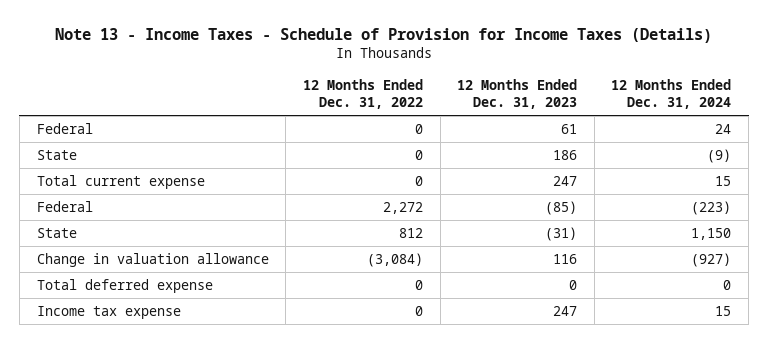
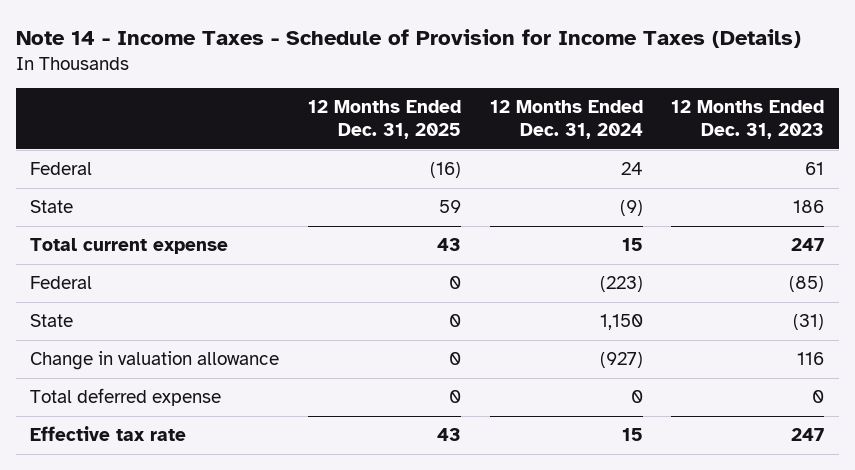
[55,28,713,44] Note 13 - Income Taxes - Schedule of Provision for Income Taxes (Details) -> [16,28,802,48] Note 14 - Income Taxes - Schedule of Provision for Income Taxes (Details)
[302,78,423,109] 12 Months Ended Dec. 31, 2022 -> none
none -> [307,100,461,140] 12 Months Ended Dec. 31, 2025
[36,305,181,319] Income tax expense -> [30,426,187,442] Effective tax rate

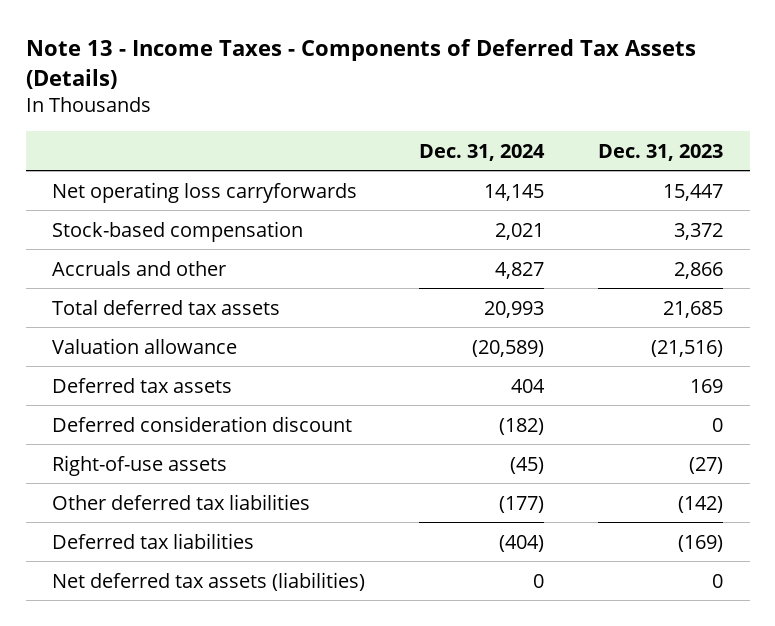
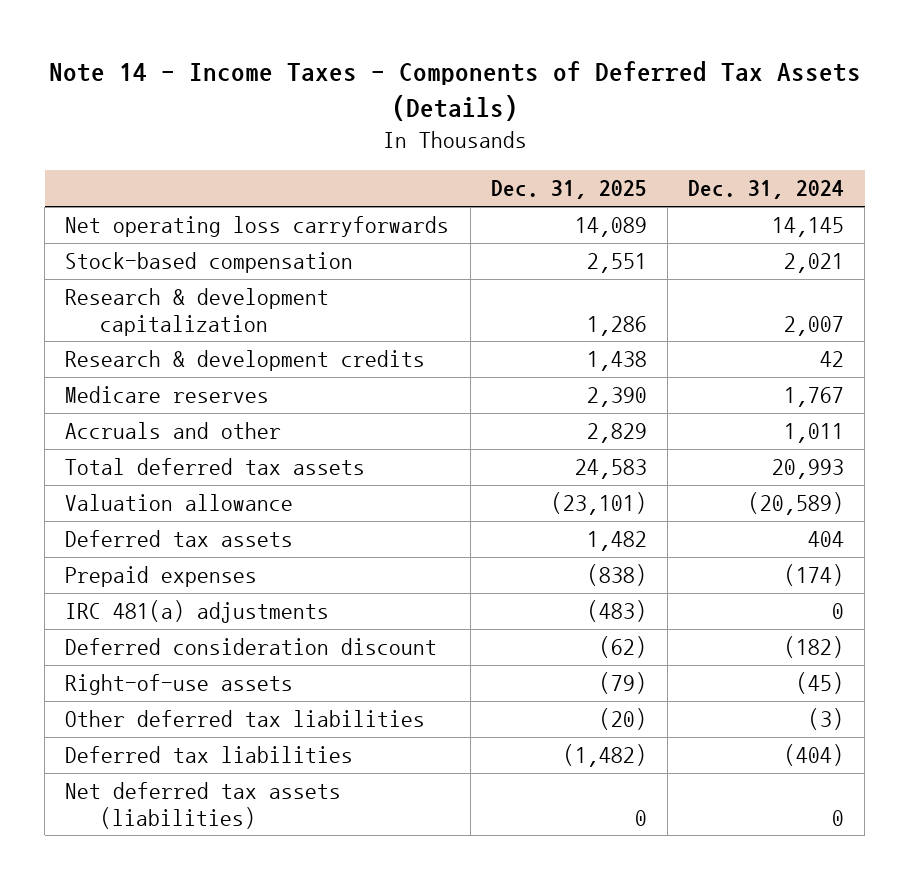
[25,38,696,89] Note 13 - Income Taxes - Components of Deferred Tax Assets (Details) -> [48,61,861,122] Note 14 - Income Taxes - Components of Deferred Tax Assets (Details)
[597,143,723,161] Dec. 31, 2023 -> none
none -> [490,180,647,200] Dec. 31, 2025
none -> [65,288,330,336] Research & development capitalization
none -> [65,350,426,372] Research & development credits
none -> [65,386,270,404] Medicare reserves
[495,261,545,279] 4,827 -> [784,423,845,444] 1,011
none -> [65,566,258,588] Prepaid expenses
none -> [65,600,330,624] IRC 481(a) adjustments
[499,495,545,513] (177) -> [808,708,845,731] (3)

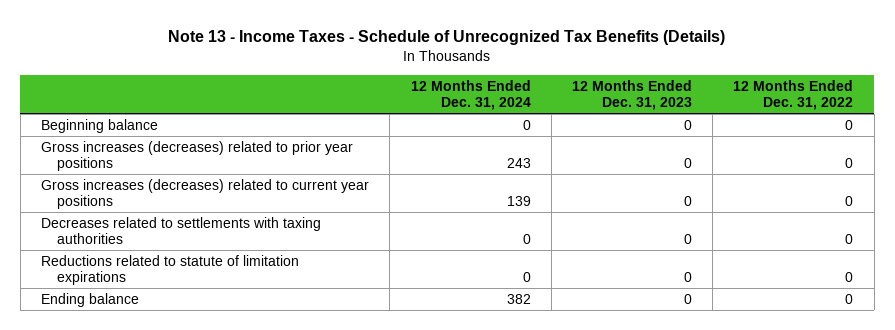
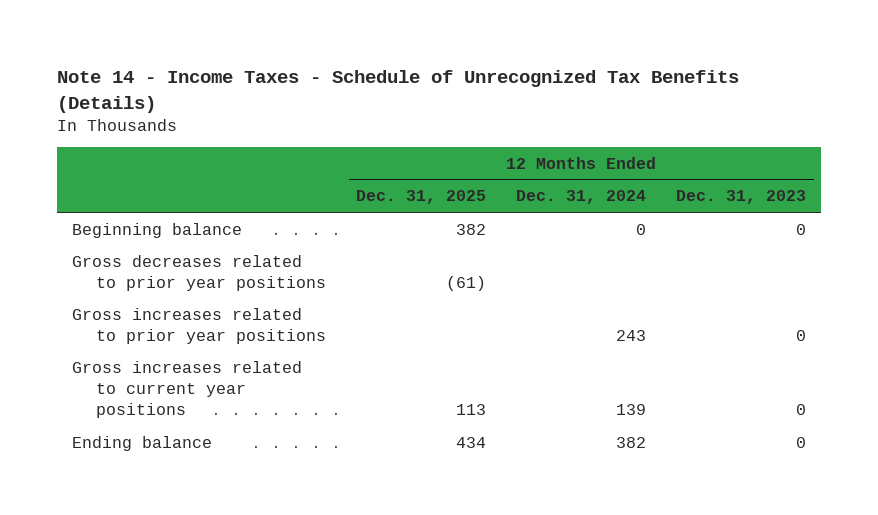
[168,30,726,46] Note 13 - Income Taxes - Schedule of Unrecognized Tax Benefits (Details) -> [57,69,740,113] Note 14 - Income Taxes - Schedule of Unrecognized Tax Benefits (Details)
[733,79,854,111] 12 Months Ended Dec. 31, 2022 -> none
none -> [356,190,487,205] Dec. 31, 2025
[41,216,322,245] Decreases related to settlements with taxing authorities -> none
[41,254,300,286] Reductions related to statute of limitation expirations -> none
none -> [72,254,327,291] Gross decreases related to prior year positions
[41,140,354,172] Gross increases (decreases) related to prior year positions -> [72,307,327,344] Gross increases related to prior year positions
[41,178,370,210] Gross increases (decreases) related to current year positions -> [72,360,303,418] Gross increases related to current year positions

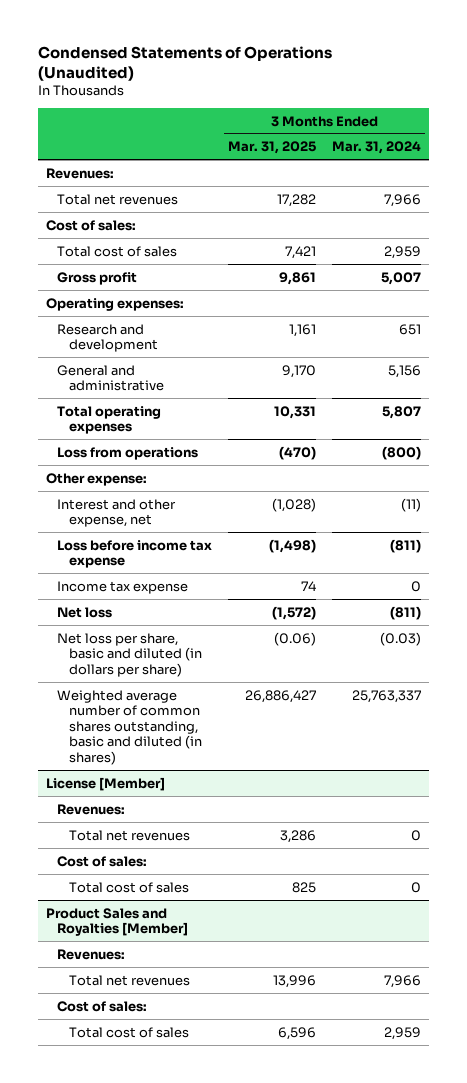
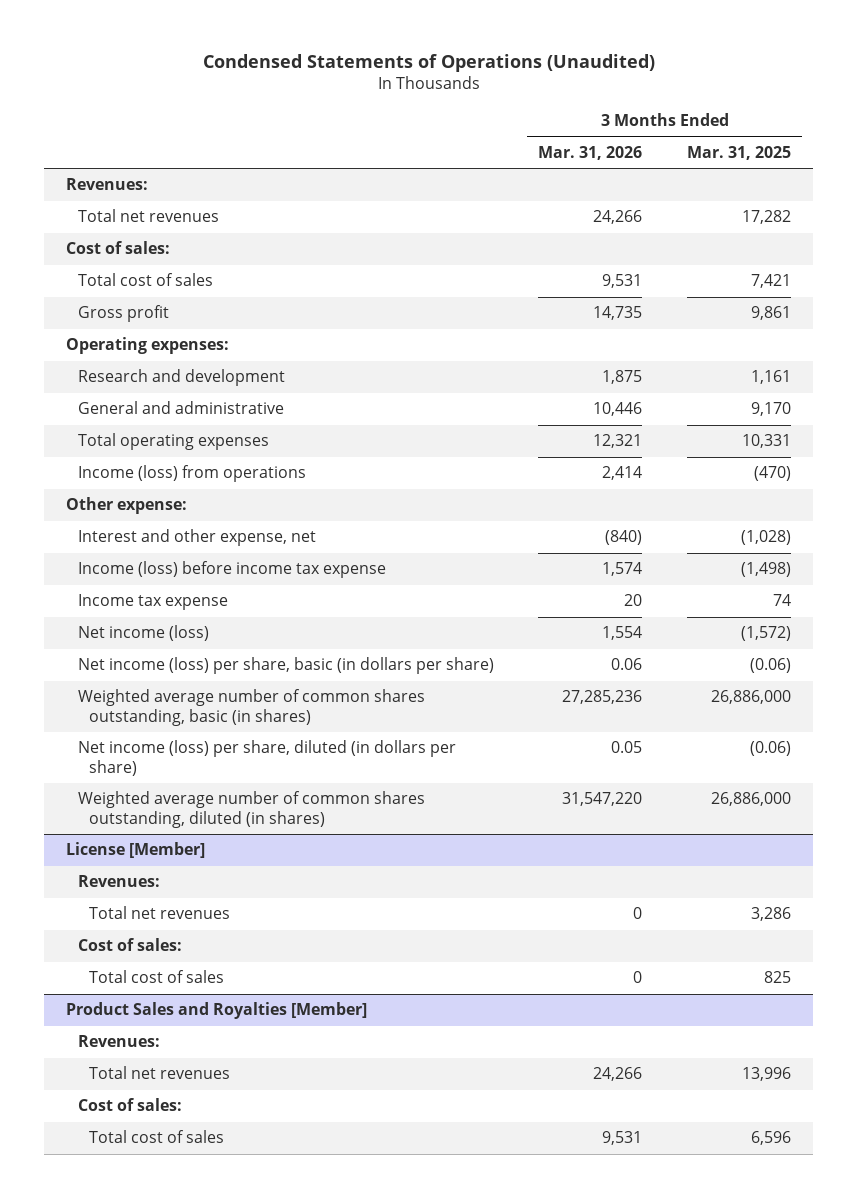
[332,141,422,155] Mar. 31, 2024 -> none
none -> [538,146,643,161] Mar. 31, 2026
[57,446,199,460] Loss from operations -> [77,465,306,483] Income (loss) from operations
[57,539,213,569] Loss before income tax expense -> [77,561,386,579] Income (loss) before income tax expense
[57,606,113,618] Net loss -> [77,625,209,642] Net income (loss)
[57,632,203,677] Net loss per share, basic and diluted (in dollars per share) -> [77,657,494,675] Net income (loss) per share, basic (in dollars per share)
[57,689,203,765] Weighted average number of common shares outstanding, basic and diluted (in shares) -> [77,689,425,726] Weighted average number of common shares outstanding, basic (in shares)
[245,689,317,703] 26,886,427 -> [710,690,791,705] 26,886,000
none -> [77,740,456,776] Net income (loss) per share, diluted (in dollars per share)
none -> [77,791,425,828] Weighted average number of common shares outstanding, diluted (in shares)

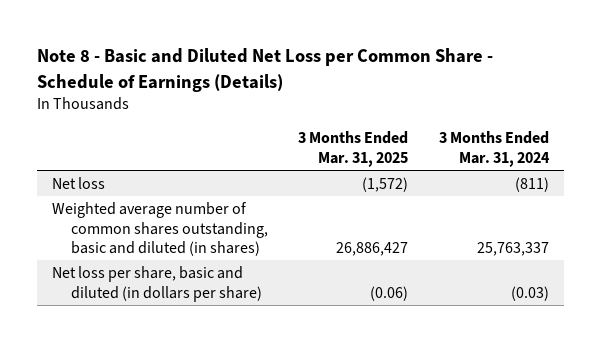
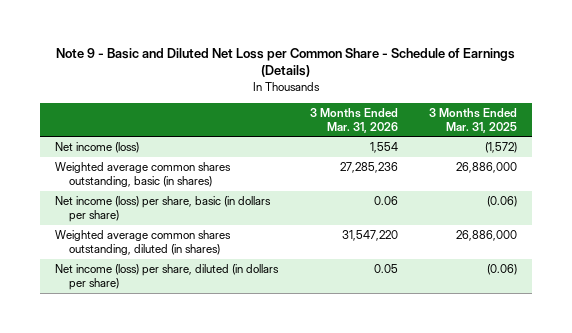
[37,48,494,92] Note 8 - Basic and Diluted Net Loss per Common Share - Schedule of Earnings (Details) -> [56,47,516,78] Note 9 - Basic and Diluted Net Loss per Common Share - Schedule of Earnings (Details)
[438,131,550,168] 3 Months Ended Mar. 31, 2024 -> none
none -> [309,107,398,133] 3 Months Ended Mar. 31, 2026
[52,176,106,189] Net loss -> [55,142,140,154] Net income (loss)
[52,201,268,257] Weighted average number of common shares outstanding, basic and diluted (in shares) -> [55,162,232,187] Weighted average common shares outstanding, basic (in shares)
[336,242,409,257] 26,886,427 -> [455,162,517,174] 26,886,000
[52,265,262,302] Net loss per share, basic and diluted (in dollars per share) -> [55,196,272,222] Net income (loss) per share, basic (in dollars per share)
none -> [55,230,232,255] Weighted average common shares outstanding, diluted (in shares)
none -> [55,264,280,290] Net income (loss) per share, diluted (in dollars per share)

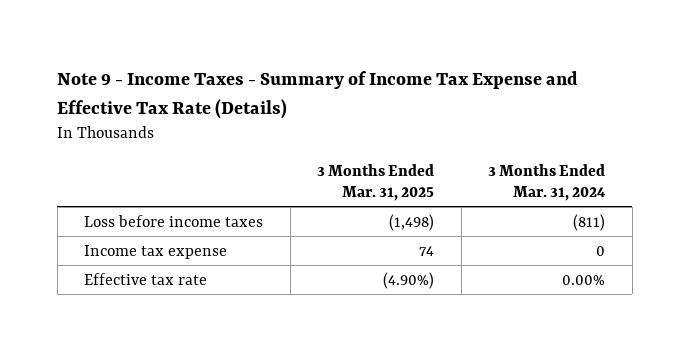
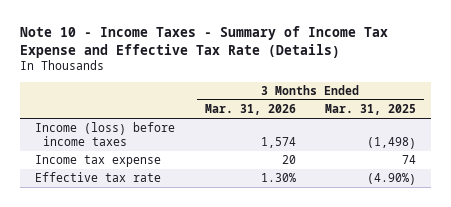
[57,71,579,119] Note 9 - Income Taxes - Summary of Income Tax Expense and Effective Tax Rate (Details) -> [19,26,388,58] Note 10 - Income Taxes - Summary of Income Tax Expense and Effective Tax Rate (Details)
[488,163,607,201] 3 Months Ended Mar. 31, 2024 -> none
none -> [204,104,296,116] Mar. 31, 2026
[84,214,264,227] Loss before income taxes -> [34,122,175,146] Income (loss) before income taxes

